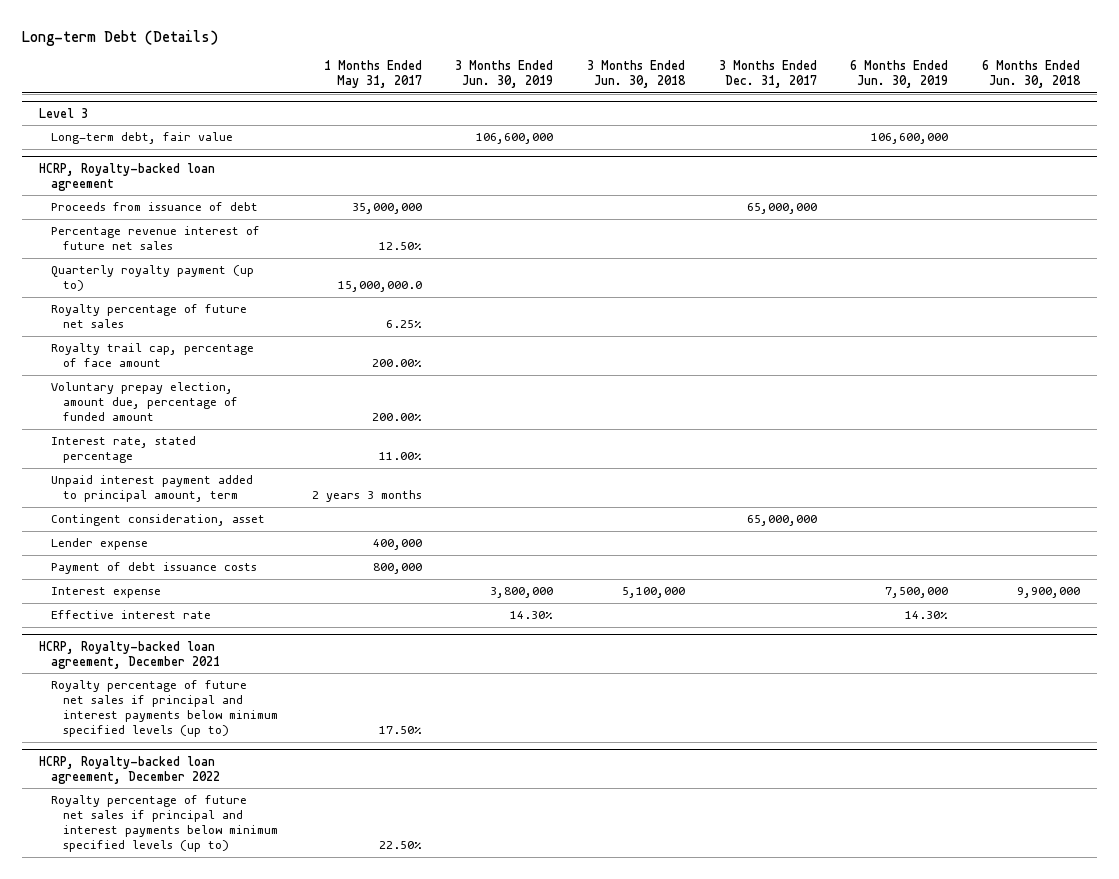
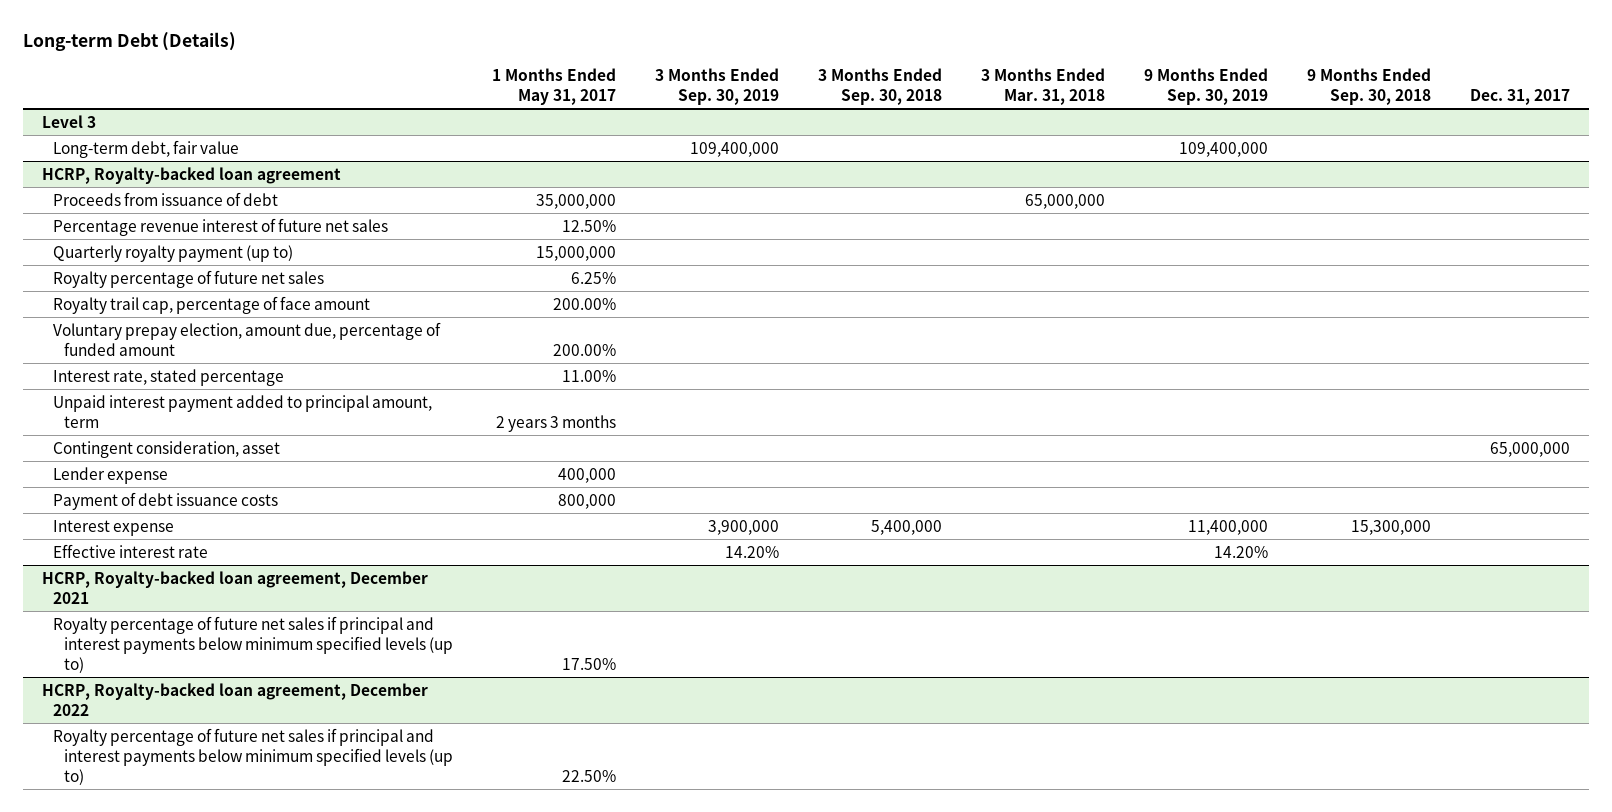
[455,60,554,89] 3 Months Ended Jun. 30, 2019 -> none
[587,60,687,89] 3 Months Ended Jun. 30, 2018 -> none
[718,60,817,89] 3 Months Ended Dec. 31, 2017 -> none
[850,60,949,89] 6 Months Ended Jun. 30, 2019 -> none
[981,60,1081,89] 6 Months Ended Jun. 30, 2018 -> none
none -> [654,67,779,105] 3 Months Ended Sep. 30, 2019
none -> [817,67,942,105] 3 Months Ended Sep. 30, 2018
none -> [980,67,1105,105] 3 Months Ended Mar. 31, 2018
none -> [1143,67,1268,105] 9 Months Ended Sep. 30, 2019
none -> [1306,67,1431,105] 9 Months Ended Sep. 30, 2018
none -> [1469,88,1570,105] Dec. 31, 2017
[337,281,422,293] 15,000,000.0 -> [536,245,617,261] 15,000,000

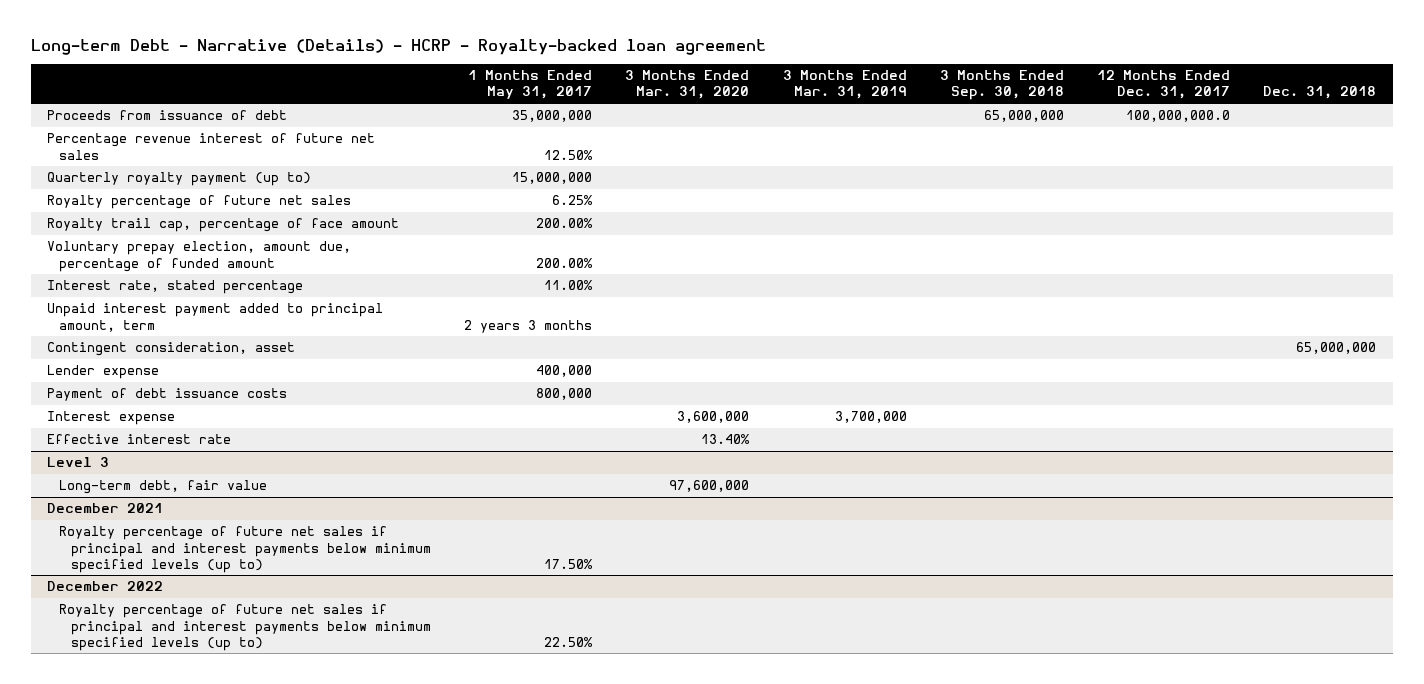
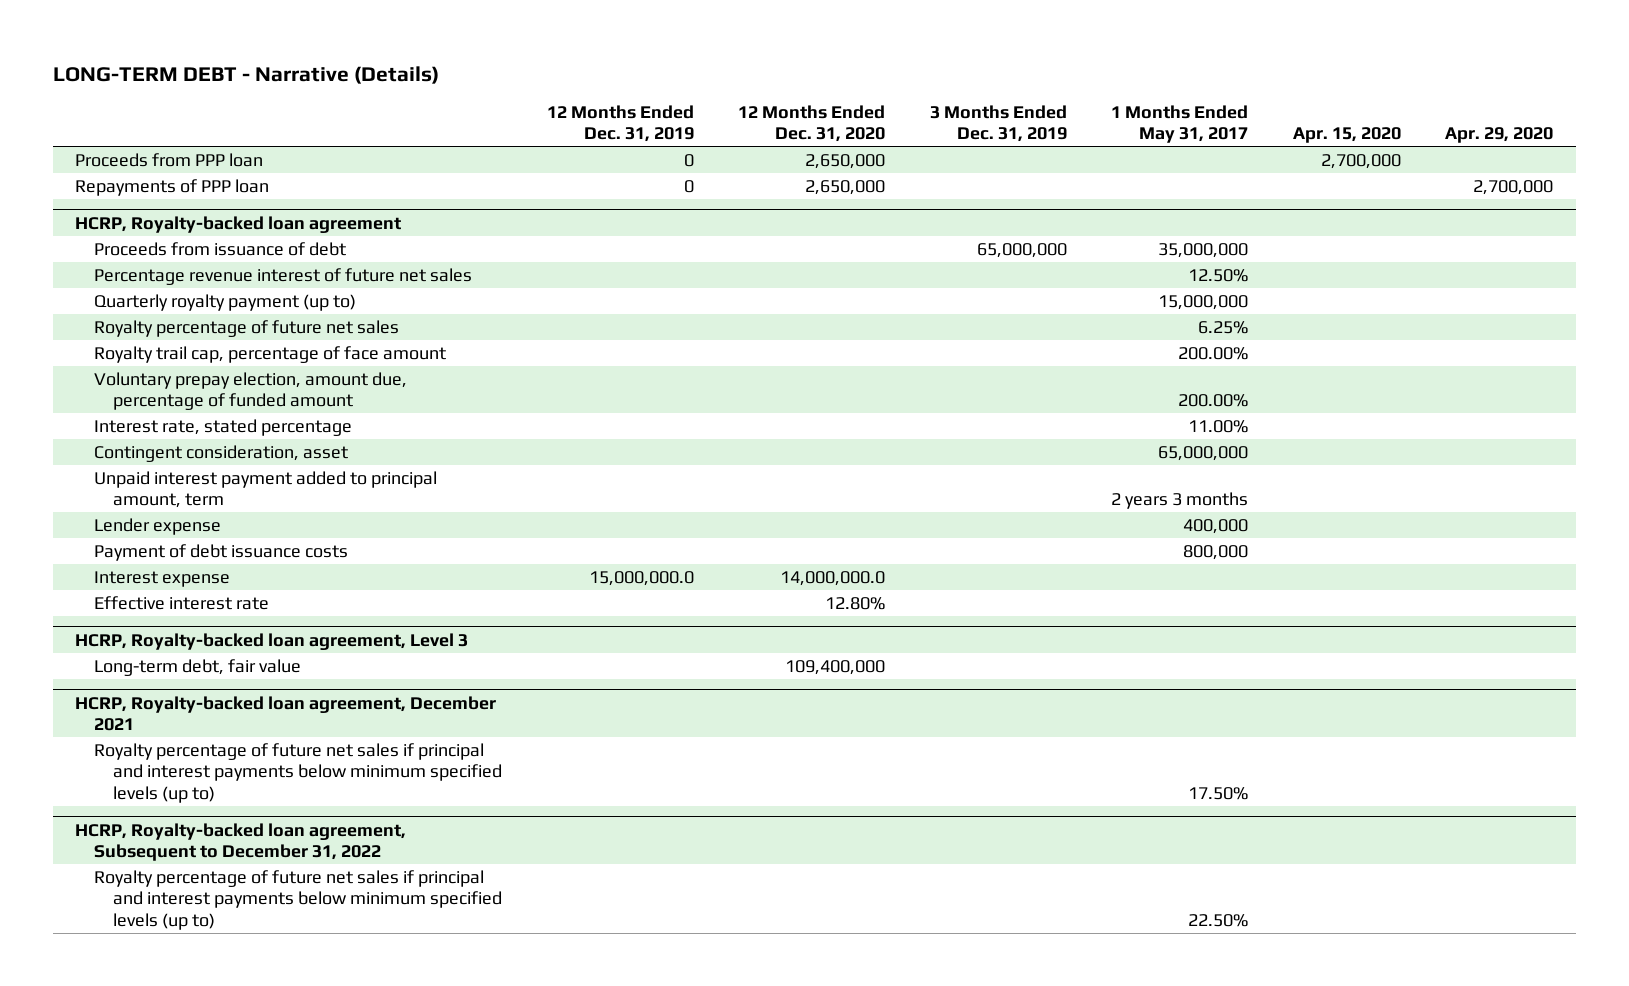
[30,38,766,55] Long-term Debt - Narrative (Details) - HCRP - Royalty-backed loan agreement -> [52,66,439,85] LONG-TERM DEBT - Narrative (Details)
[625,70,750,100] 3 Months Ended Mar. 31, 2020 -> none
[782,70,907,100] 3 Months Ended Mar. 31, 2019 -> none
[939,70,1064,101] 3 Months Ended Sep. 30, 2018 -> none
[1097,70,1231,100] 12 Months Ended Dec. 31, 2017 -> none
[1263,86,1377,100] Dec. 31, 2018 -> none
none -> [546,105,694,143] 12 Months Ended Dec. 31, 2019
none -> [738,105,886,143] 12 Months Ended Dec. 31, 2020
none -> [929,105,1067,143] 3 Months Ended Dec. 31, 2019
none -> [1292,127,1401,144] Apr. 15, 2020
none -> [1445,127,1554,144] Apr. 29, 2020
none -> [75,152,264,167] Proceeds from PPP loan
none -> [75,178,270,196] Repayments of PPP loan
none -> [75,215,402,233] HCRP, Royalty-backed loan agreement
none -> [94,444,349,462] Contingent consideration, asset
[47,342,296,357] Contingent consideration, asset -> none
[47,457,110,468] Level 3 -> none
none -> [75,632,469,650] HCRP, Royalty-backed loan agreement, Level 3
[47,503,164,514] December 2021 -> none
none -> [75,695,497,731] HCRP, Royalty-backed loan agreement, December 2021
[47,581,164,592] December 2022 -> none
none -> [75,822,407,861] HCRP, Royalty-backed loan agreement, Subsequent to December 31, 2022

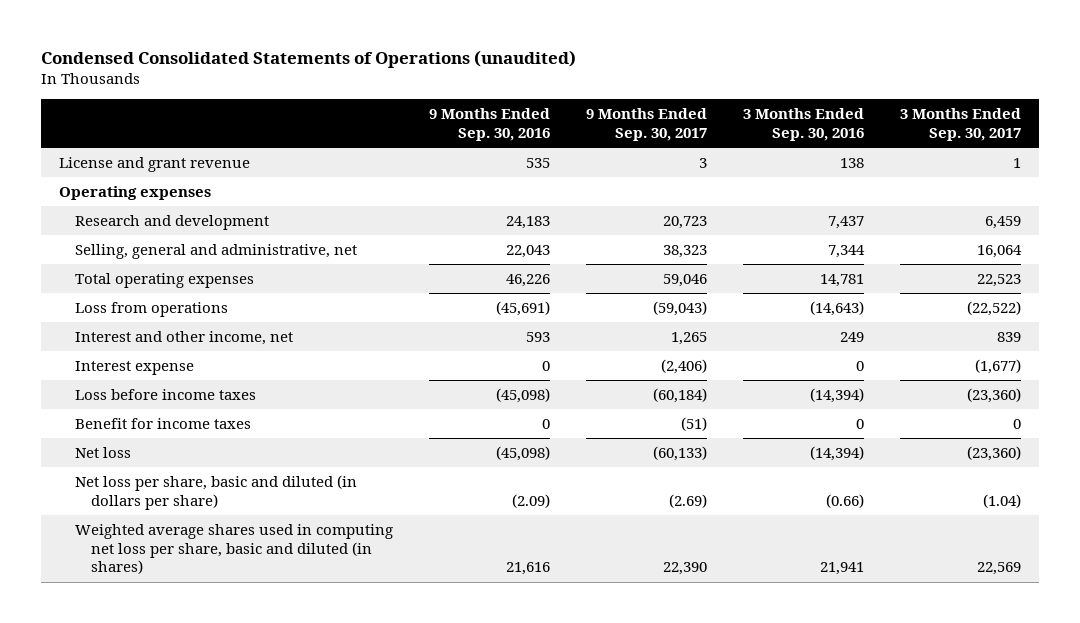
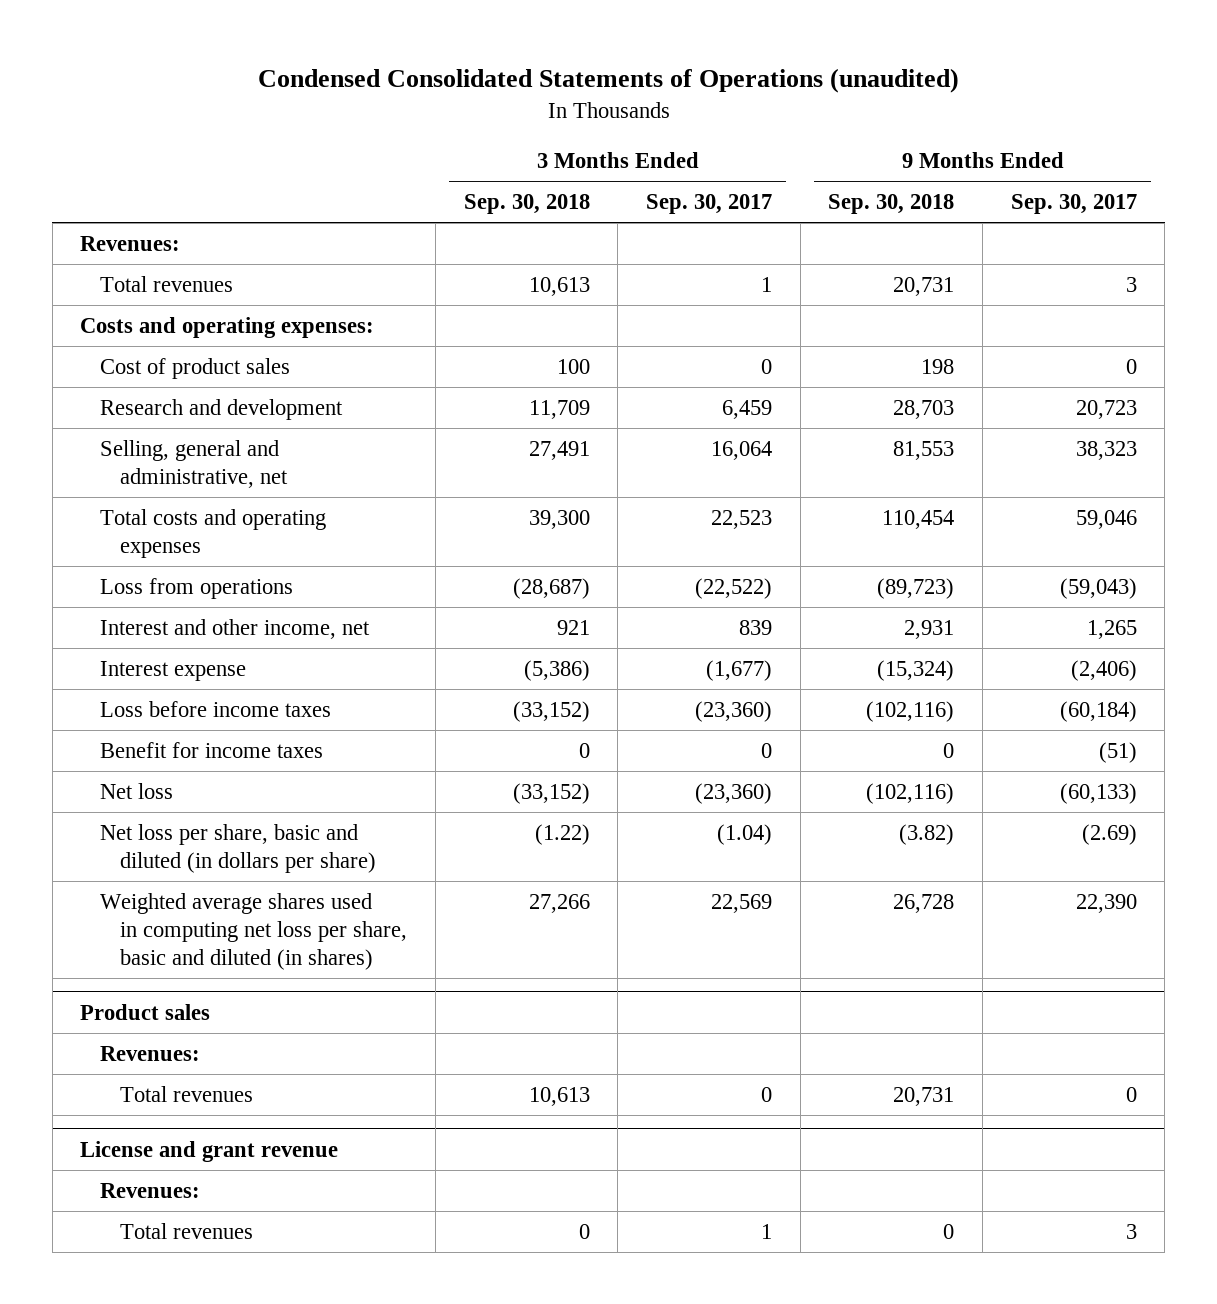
[428,107,550,141] 9 Months Ended Sep. 30, 2016 -> none
[742,107,864,141] 3 Months Ended Sep. 30, 2016 -> none
none -> [463,194,590,215] Sep. 30, 2018
none -> [828,194,955,215] Sep. 30, 2018
[59,156,251,172] License and grant revenue -> none
none -> [80,235,181,251] Revenues:
none -> [100,275,234,292] Total revenues
[59,185,212,200] Operating expenses -> [80,316,375,338] Costs and operating expenses:
none -> [100,357,291,379] Cost of product sales
[75,272,255,288] Total operating expenses -> [100,508,327,558] Total costs and operating expenses
none -> [80,1003,211,1020] Product sales
none -> [100,1045,201,1061] Revenues:
none -> [120,1085,254,1102] Total revenues
none -> [80,1140,339,1162] License and grant revenue
none -> [100,1182,201,1198] Revenues:
none -> [120,1222,254,1239] Total revenues

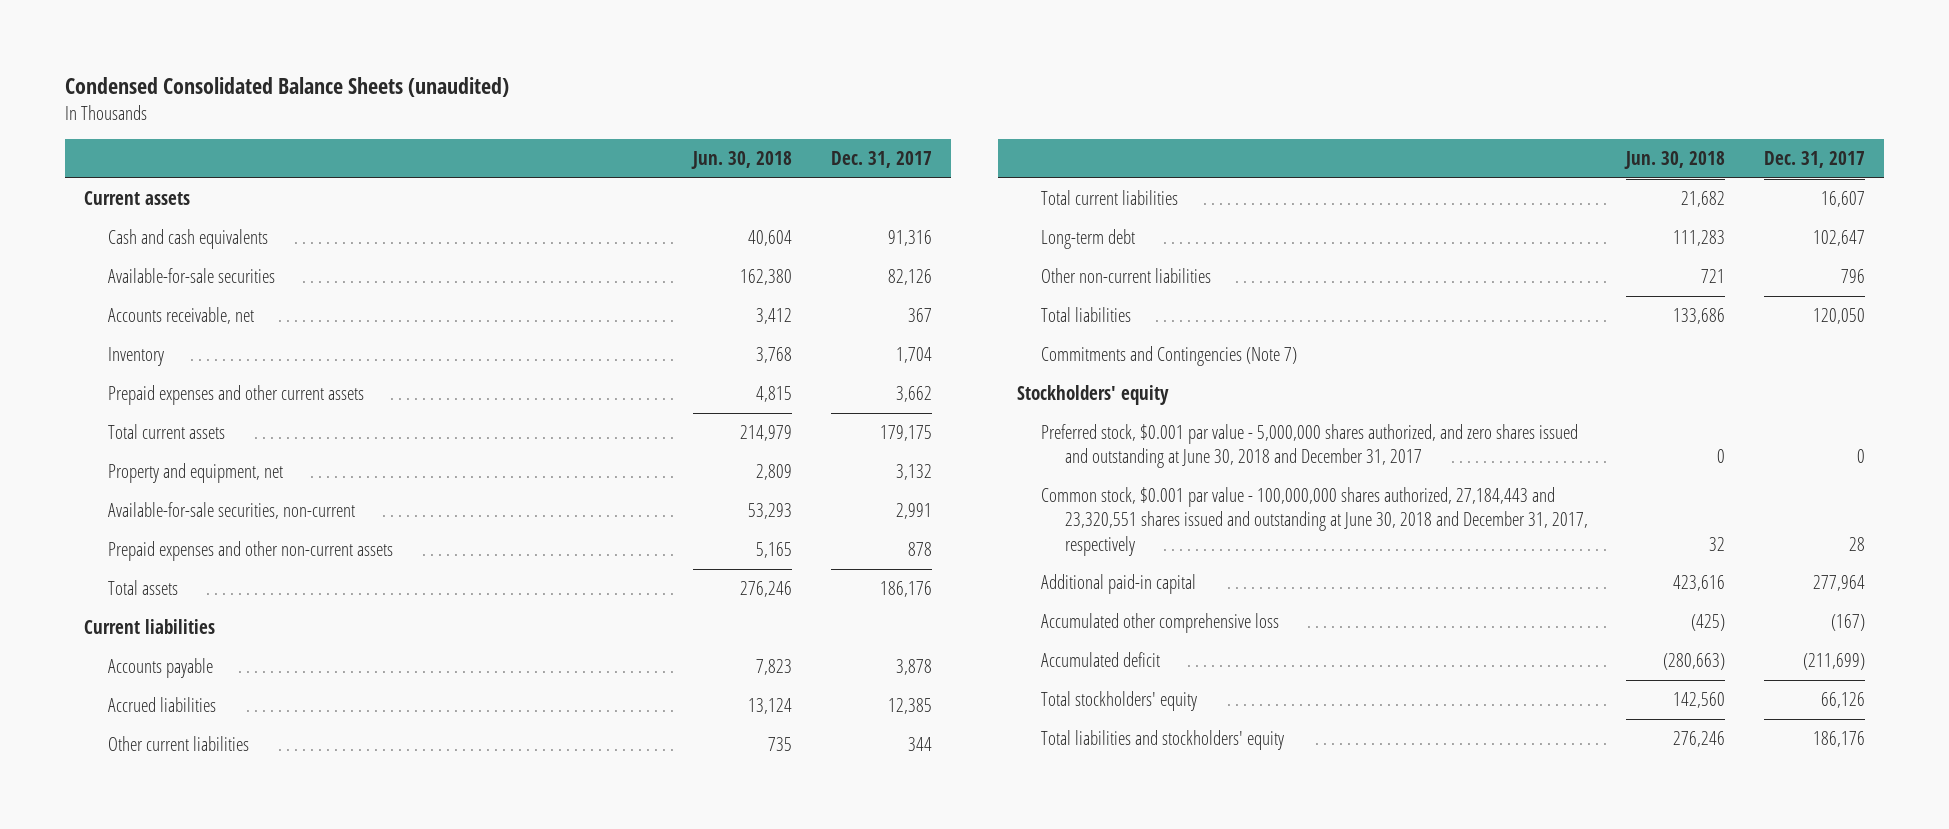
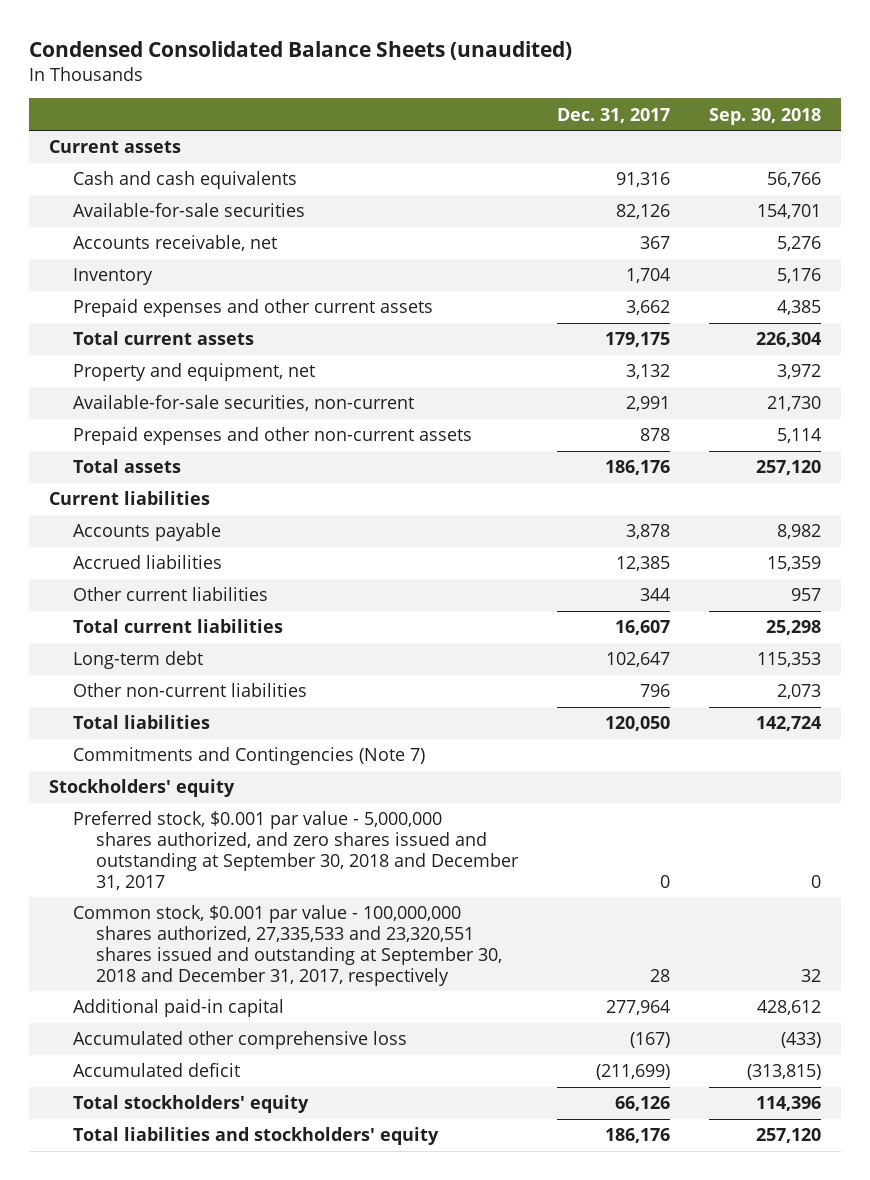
[691,150,793,169] Jun. 30, 2018 -> none
none -> [709,107,822,125] Sep. 30, 2018
[1041,424,1579,469] Preferred stock, $0.001 par value - 5,000,000 shares authorized, and zero shares issued and outstanding at June 30, 2018 and December 31, 2017 -> [72,811,520,890] Preferred stock, $0.001 par value - 5,000,000 shares authorized, and zero shares issued and outstanding at September 30, 2018 and December 31, 2017
[1041,487,1588,556] Common stock, $0.001 par value - 100,000,000 shares authorized, 27,184,443 and 23,320,551 shares issued and outstanding at June 30, 2018 and December 31, 2017, respectively -> [72,905,503,986] Common stock, $0.001 par value - 100,000,000 shares authorized, 27,335,533 and 23,320,551 shares issued and outstanding at September 30, 2018 and December 31, 2017, respectively

